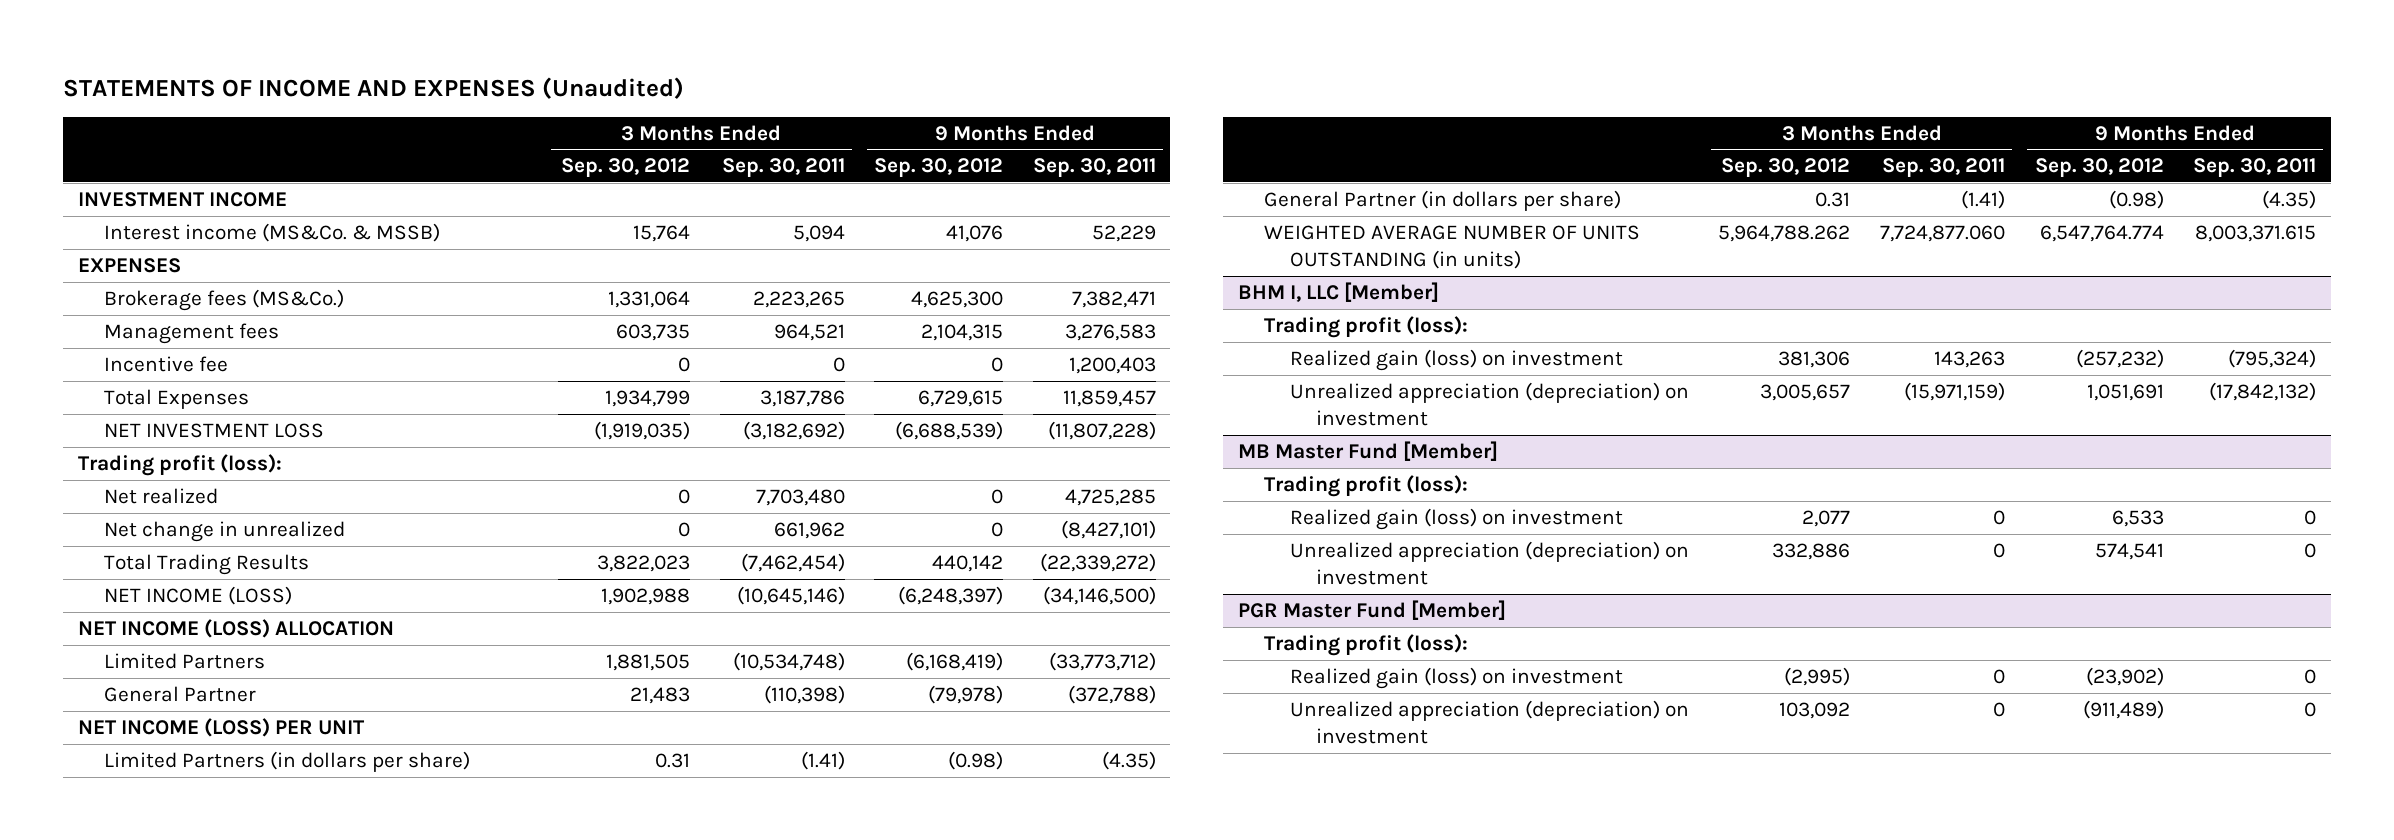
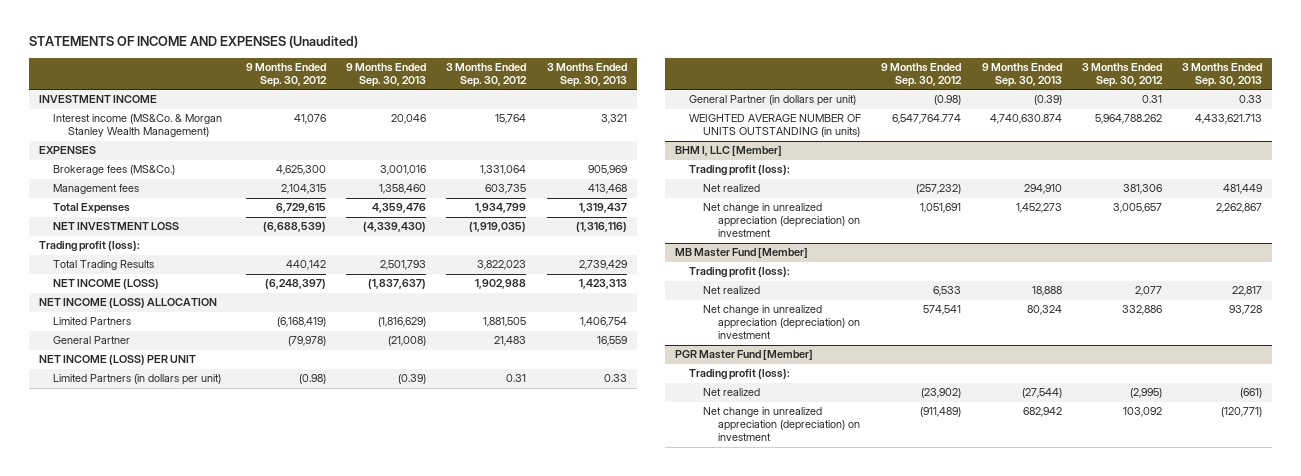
[721,158,845,178] Sep. 30, 2011 -> none
[1032,158,1156,178] Sep. 30, 2011 -> none
none -> [346,62,427,87] 9 Months Ended Sep. 30, 2013
none -> [546,62,627,87] 3 Months Ended Sep. 30, 2013
[103,222,440,242] Interest income (MS&Co. & MSSB) -> [53,114,223,138] Interest income (MS&Co. & Morgan Stanley Wealth Management)
[103,355,228,372] Incentive fee -> none
[103,487,218,504] Net realized -> none
[103,520,345,542] Net change in unrealized -> none
[103,750,470,772] Limited Partners (in dollars per share) -> [53,374,222,386] Limited Partners (in dollars per unit)
[1263,189,1621,211] General Partner (in dollars per share) -> [689,95,857,107] General Partner (in dollars per unit)
[1289,348,1623,371] Realized gain (loss) on investment -> [703,184,761,193] Net realized
[1289,381,1689,426] Unrealized appreciation (depreciation) on investment -> [703,203,860,238] Net change in unrealized appreciation (depreciation) on investment
[1289,507,1623,530] Realized gain (loss) on investment -> [703,286,761,295] Net realized
[1289,540,1689,585] Unrealized appreciation (depreciation) on investment -> [703,305,860,340] Net change in unrealized appreciation (depreciation) on investment
[1289,666,1623,689] Realized gain (loss) on investment -> [703,388,761,397] Net realized
[1289,699,1689,744] Unrealized appreciation (depreciation) on investment -> [703,407,860,442] Net change in unrealized appreciation (depreciation) on investment

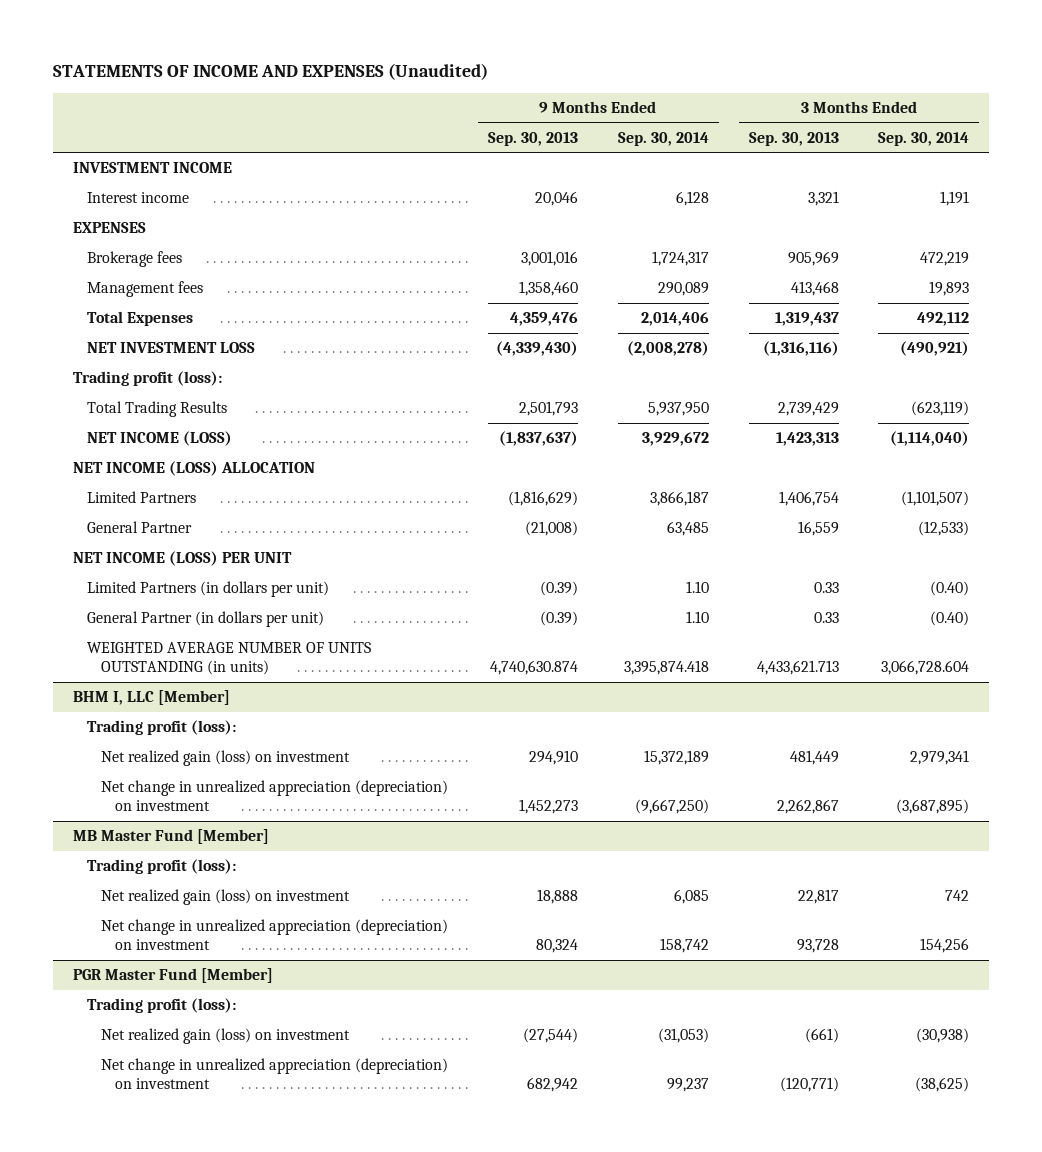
[245,62,327,87] 9 Months Ended Sep. 30, 2012 -> none
[446,62,528,87] 3 Months Ended Sep. 30, 2012 -> none
none -> [617,131,709,146] Sep. 30, 2014
none -> [878,131,970,146] Sep. 30, 2014
[53,114,223,138] Interest income (MS&Co. & Morgan Stanley Wealth Management) -> [87,192,190,204] Interest income
[53,165,176,176] Brokerage fees (MS&Co.) -> [87,251,183,268] Brokerage fees
[703,184,761,193] Net realized -> [101,750,351,767] Net realized gain (loss) on investment
[703,286,761,295] Net realized -> [101,889,351,906] Net realized gain (loss) on investment
[703,388,761,397] Net realized -> [101,1028,351,1045] Net realized gain (loss) on investment

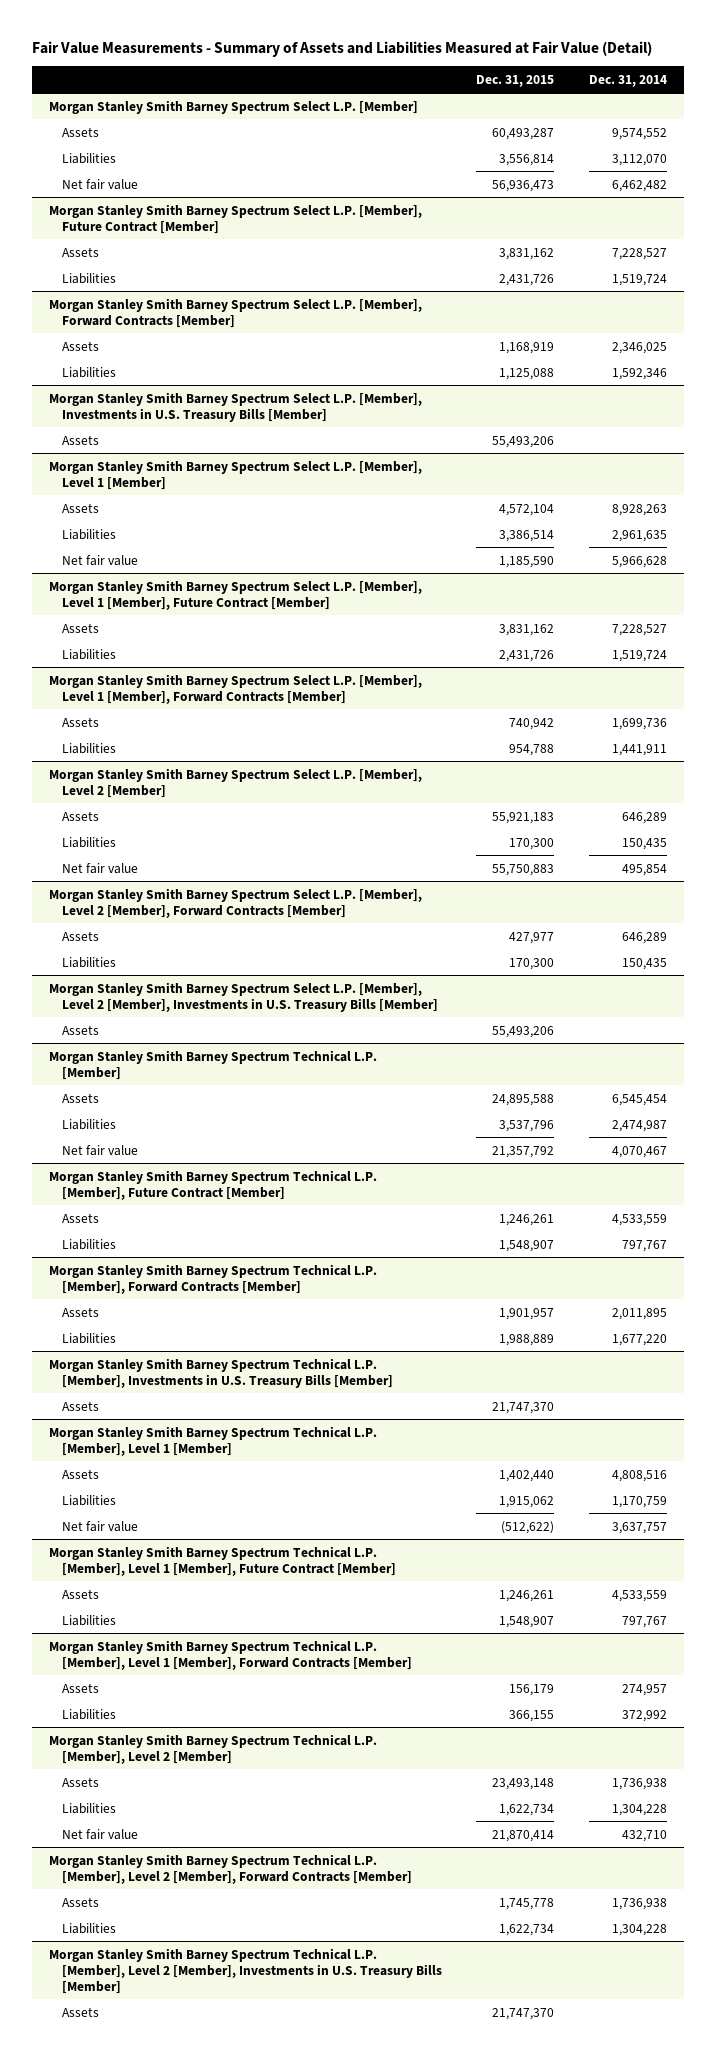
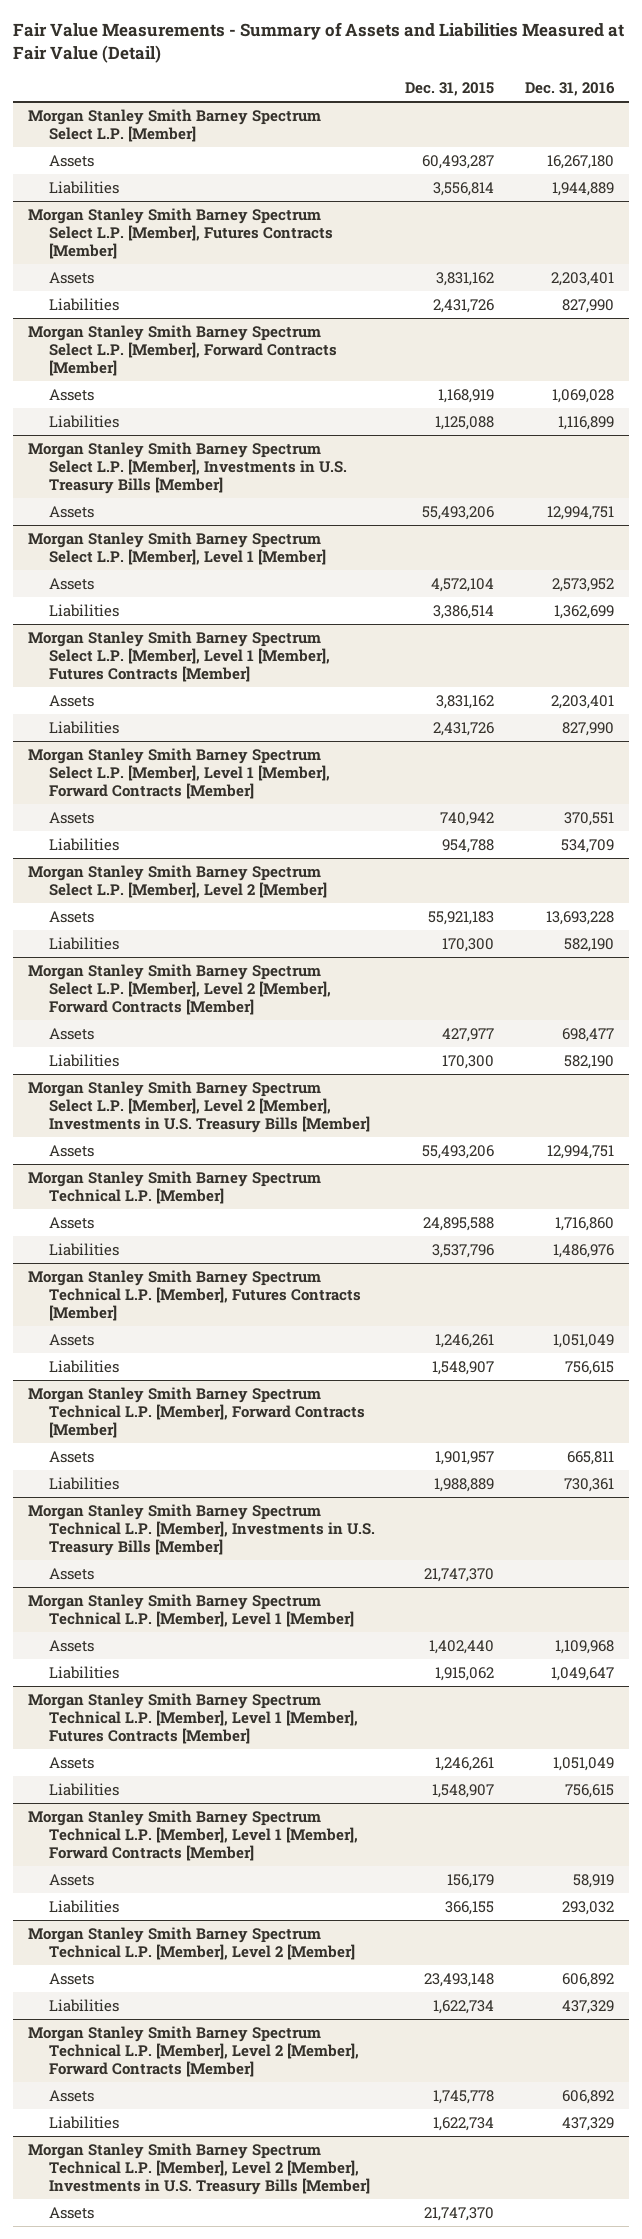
[588,74,667,87] Dec. 31, 2014 -> none
none -> [524,81,615,96] Dec. 31, 2016
[62,178,139,190] Net fair value -> none
[49,203,423,234] Morgan Stanley Smith Barney Spectrum Select L.P. [Member], Future Contract [Member] -> [28,207,334,260] Morgan Stanley Smith Barney Spectrum Select L.P. [Member], Futures Contracts [Member]
[62,554,139,566] Net fair value -> none
[49,579,423,610] Morgan Stanley Smith Barney Spectrum Select L.P. [Member], Level 1 [Member], Future Contract [Member] -> [28,630,331,683] Morgan Stanley Smith Barney Spectrum Select L.P. [Member], Level 1 [Member], Futures Contracts [Member]
[62,862,139,874] Net fair value -> none
[62,1144,139,1156] Net fair value -> none
[49,1169,378,1200] Morgan Stanley Smith Barney Spectrum Technical L.P. [Member], Future Contract [Member] -> [28,1269,362,1322] Morgan Stanley Smith Barney Spectrum Technical L.P. [Member], Futures Contracts [Member]
[62,1520,139,1532] Net fair value -> none
[49,1545,397,1576] Morgan Stanley Smith Barney Spectrum Technical L.P. [Member], Level 1 [Member], Future Contract [Member] -> [28,1692,359,1745] Morgan Stanley Smith Barney Spectrum Technical L.P. [Member], Level 1 [Member], Futures Contracts [Member]
[62,1828,139,1840] Net fair value -> none

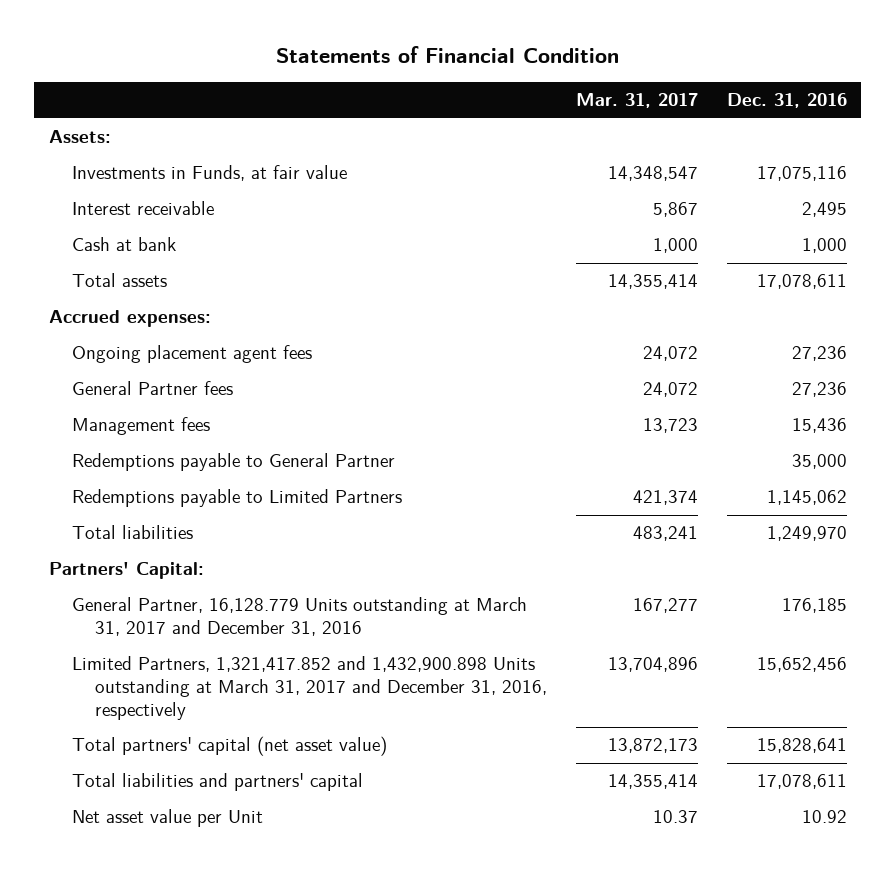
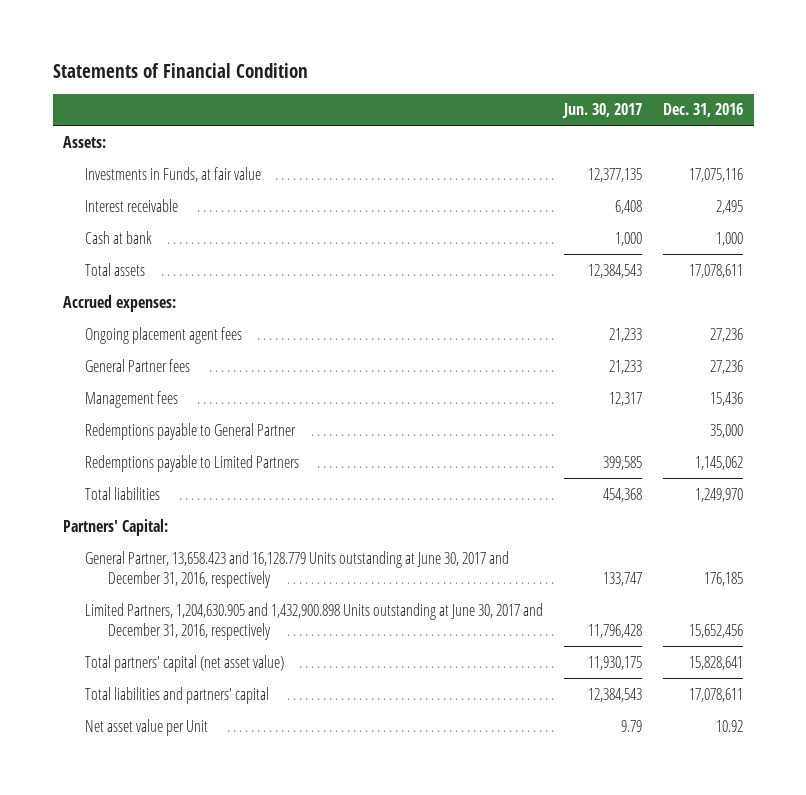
[575,93,698,109] Mar. 31, 2017 -> none
none -> [562,103,643,119] Jun. 30, 2017
[71,597,527,637] General Partner, 16,128.779 Units outstanding at March 31, 2017 and December 31, 2016 -> [85,550,510,589] General Partner, 13,658.423 and 16,128.779 Units outstanding at June 30, 2017 and December 31, 2016, respectively
[71,656,547,721] Limited Partners, 1,321,417.852 and 1,432,900.898 Units outstanding at March 31, 2017 and December 31, 2016, respectively -> [85,602,544,641] Limited Partners, 1,204,630.905 and 1,432,900.898 Units outstanding at June 30, 2017 and December 31, 2016, respectively

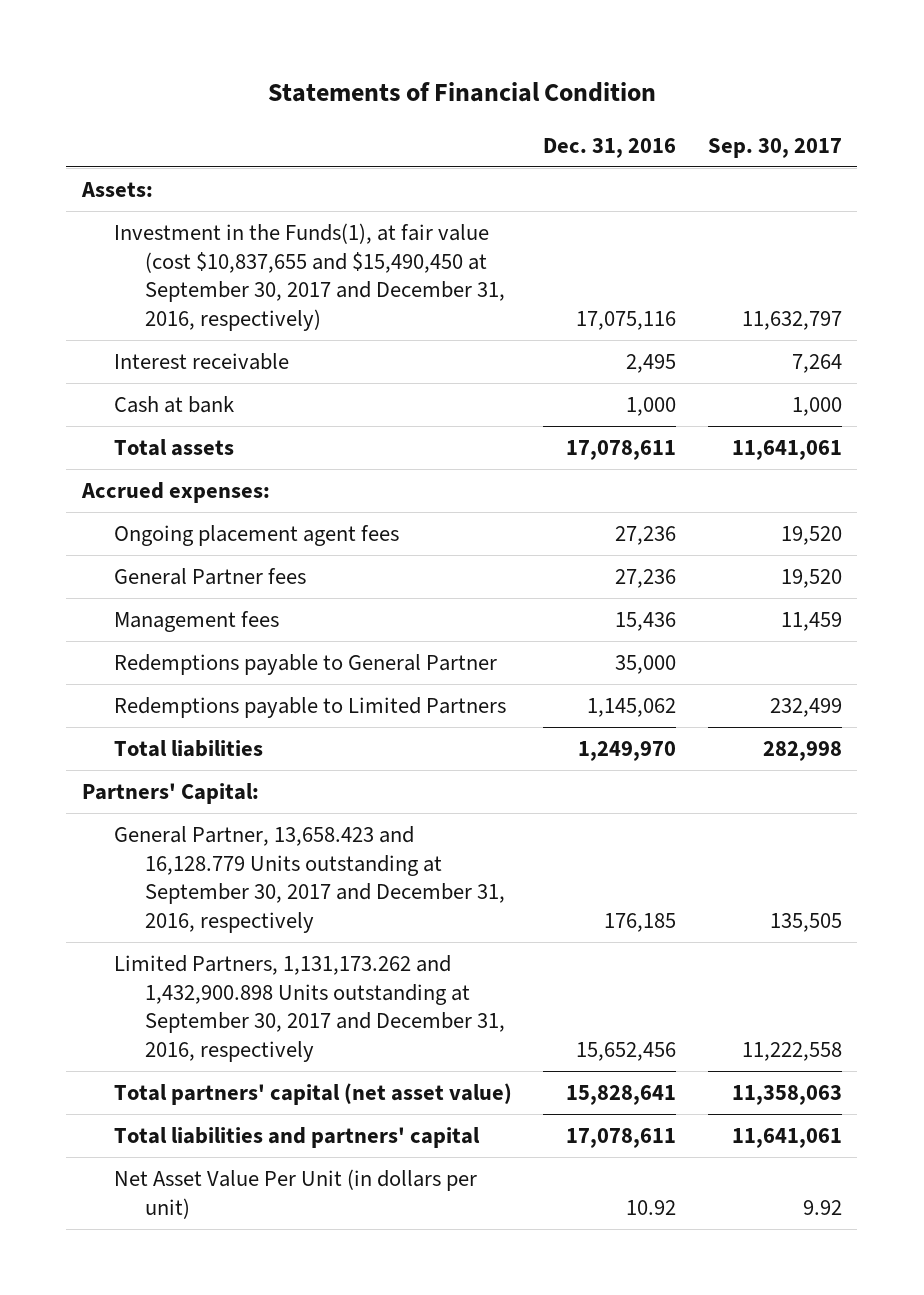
[562,103,643,119] Jun. 30, 2017 -> none
none -> [707,137,842,158] Sep. 30, 2017
[85,166,262,182] Investments in Funds, at fair value -> [113,222,506,332] Investment in the Funds(1), at fair value (cost $10,837,655 and $15,490,450 at September 30, 2017 and December 31, 2016, respectively)
[85,550,510,589] General Partner, 13,658.423 and 16,128.779 Units outstanding at June 30, 2017 and December 31, 2016, respectively -> [113,825,506,934] General Partner, 13,658.423 and 16,128.779 Units outstanding at September 30, 2017 and December 31, 2016, respectively
[85,602,544,641] Limited Partners, 1,204,630.905 and 1,432,900.898 Units outstanding at June 30, 2017 and December 31, 2016, respectively -> [113,954,506,1063] Limited Partners, 1,131,173.262 and 1,432,900.898 Units outstanding at September 30, 2017 and December 31, 2016, respectively
[85,718,209,736] Net asset value per Unit -> [113,1168,477,1219] Net Asset Value Per Unit (in dollars per unit)

